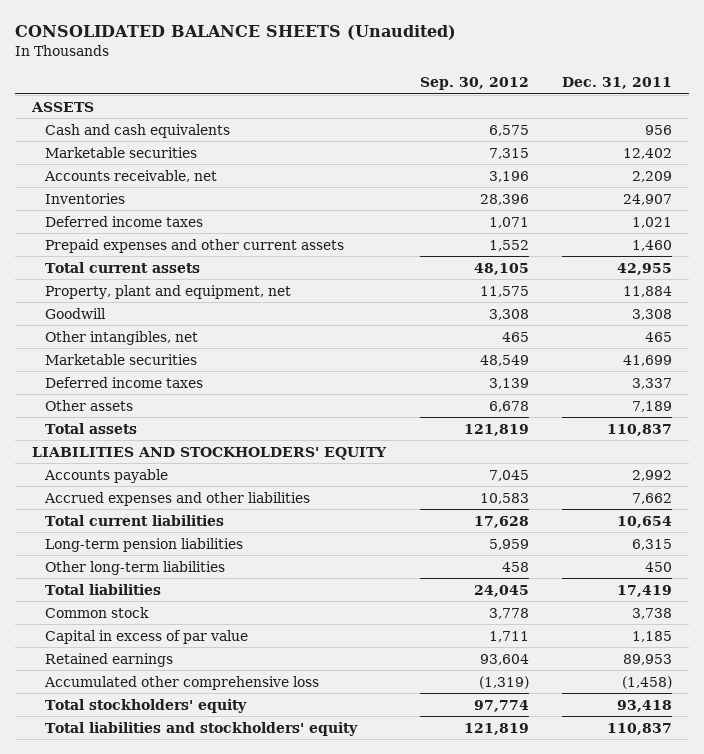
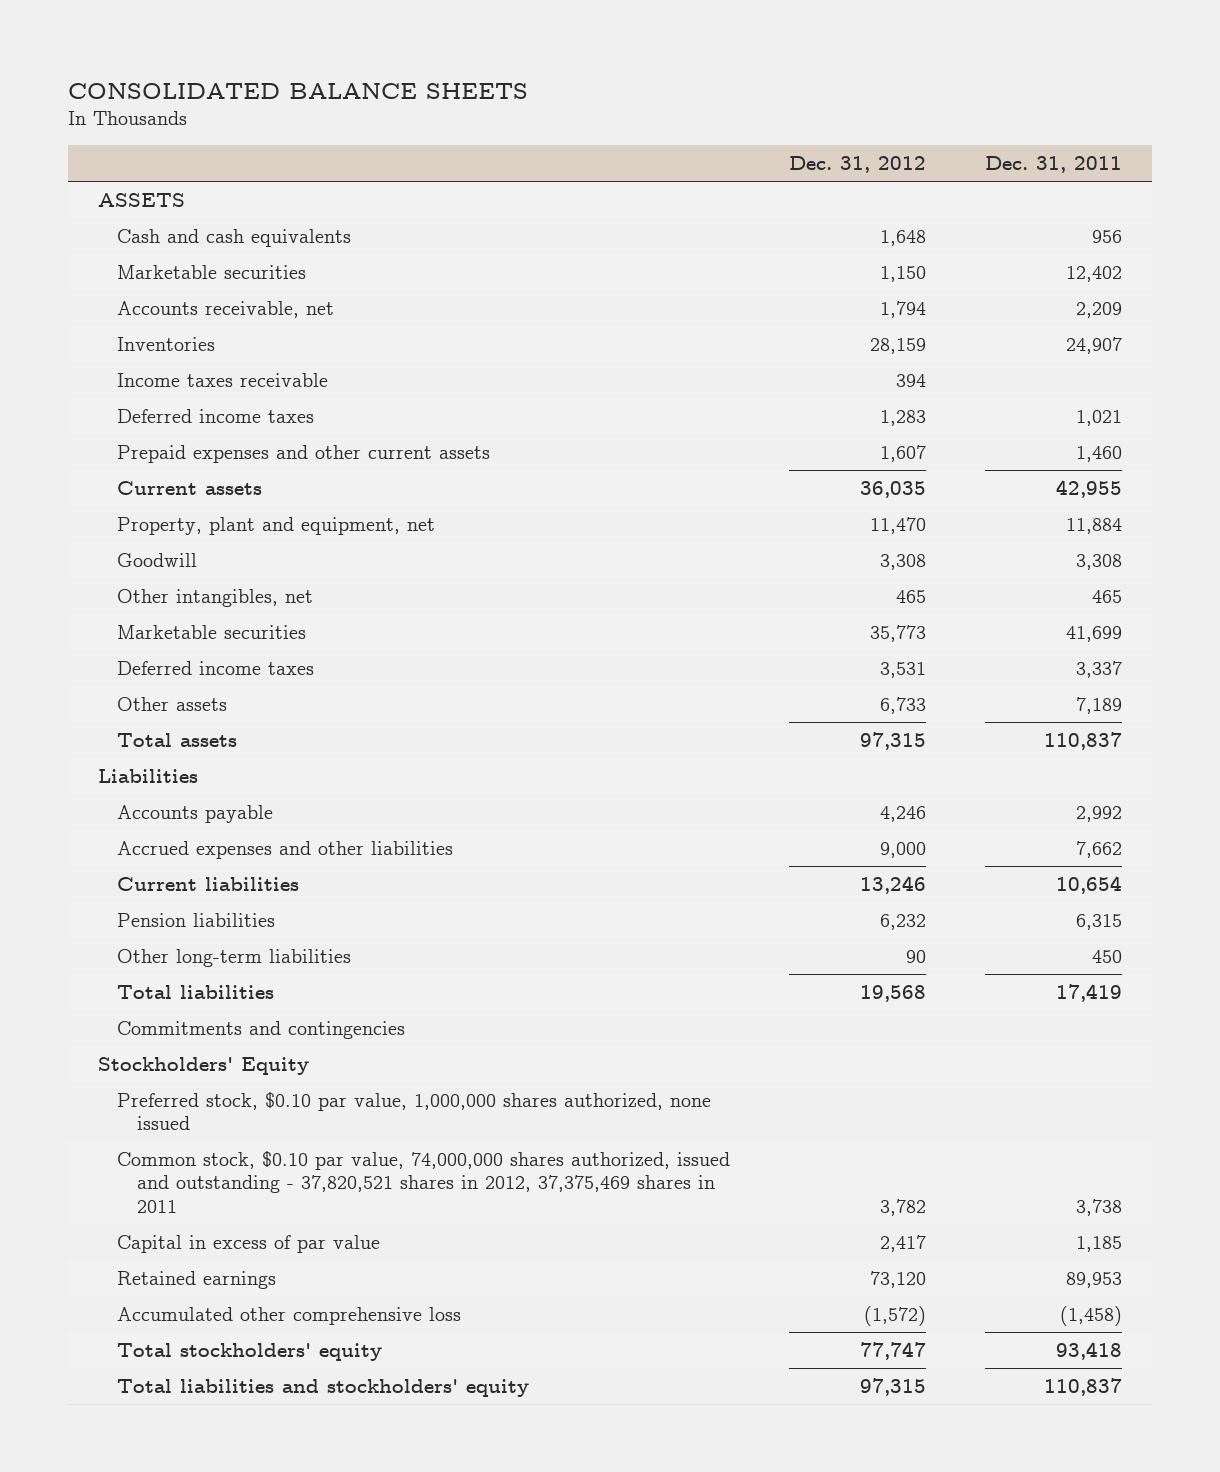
[15,25,457,41] CONSOLIDATED BALANCE SHEETS (Unaudited) -> [68,82,529,99] CONSOLIDATED BALANCE SHEETS
[419,77,529,91] Sep. 30, 2012 -> none
none -> [789,156,927,174] Dec. 31, 2012
none -> [117,372,329,387] Income taxes receivable
[45,261,201,273] Total current assets -> [117,480,263,495] Current assets
[32,446,388,460] LIABILITIES AND STOCKHOLDERS' EQUITY -> none
none -> [97,768,198,783] Liabilities
[45,514,225,526] Total current liabilities -> [117,876,300,891] Current liabilities
[45,537,244,552] Long-term pension liabilities -> [117,912,276,927] Pension liabilities
none -> [117,1020,406,1039] Commitments and contingencies
none -> [97,1056,309,1075] Stockholders' Equity
none -> [117,1091,712,1131] Preferred stock, $0.10 par value, 1,000,000 shares authorized, none issued
[45,606,150,618] Common stock -> [117,1150,731,1213] Common stock, $0.10 par value, 74,000,000 shares authorized, issued and outstanding - 37,820,521 shares in 2012, 37,375,469 shares in 2011

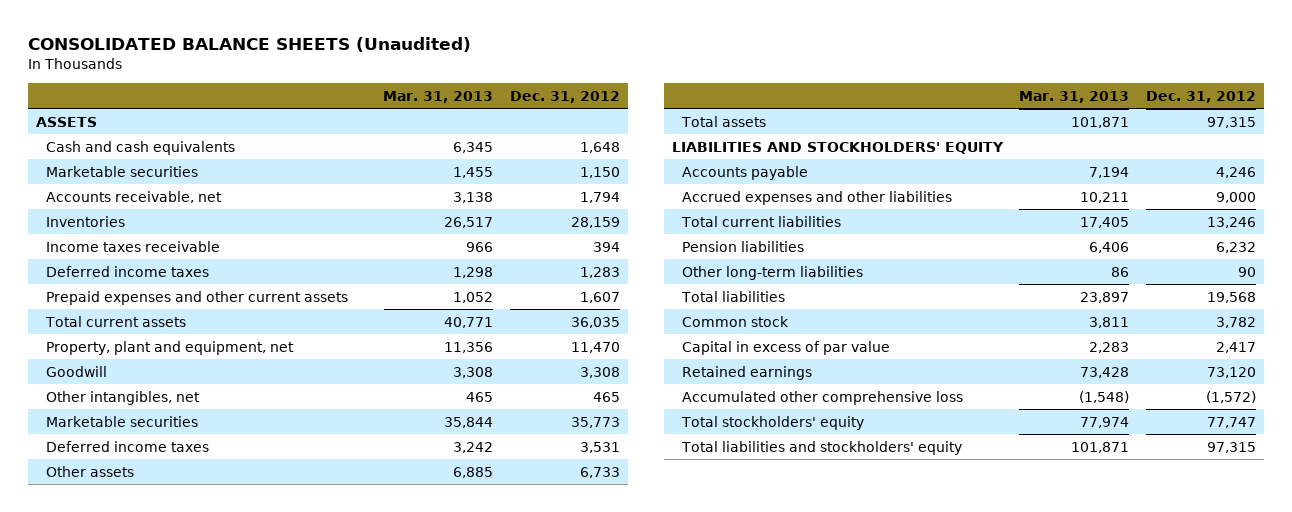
[68,82,529,99] CONSOLIDATED BALANCE SHEETS -> [27,36,471,52] CONSOLIDATED BALANCE SHEETS (Unaudited)
[985,156,1123,174] Dec. 31, 2011 -> none
none -> [383,91,494,104] Mar. 31, 2013
[117,480,263,495] Current assets -> [45,315,187,327] Total current assets
[97,768,198,783] Liabilities -> none
none -> [672,141,1005,154] LIABILITIES AND STOCKHOLDERS' EQUITY
[117,876,300,891] Current liabilities -> [681,215,842,227] Total current liabilities
[117,1020,406,1039] Commitments and contingencies -> none
[97,1056,309,1075] Stockholders' Equity -> none
[117,1091,712,1131] Preferred stock, $0.10 par value, 1,000,000 shares authorized, none issued -> none
[117,1150,731,1213] Common stock, $0.10 par value, 74,000,000 shares authorized, issued and outstanding - 37,820,521 shares in 2012, 37,375,469 shares in 2011 -> [682,315,790,327] Common stock

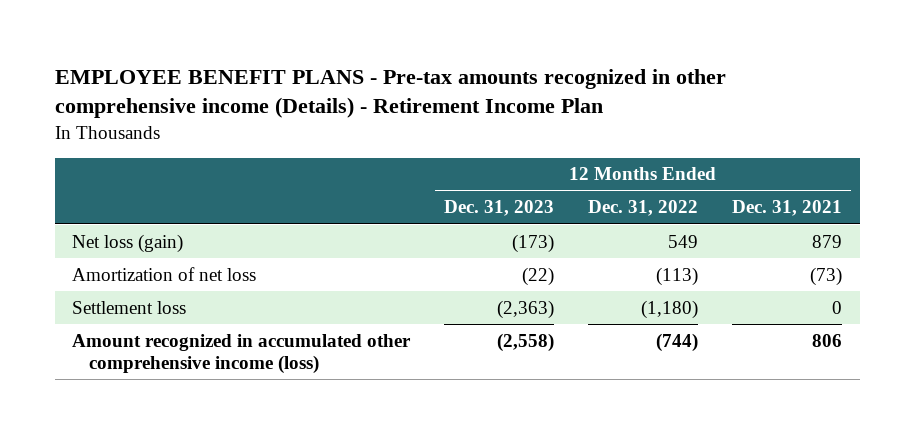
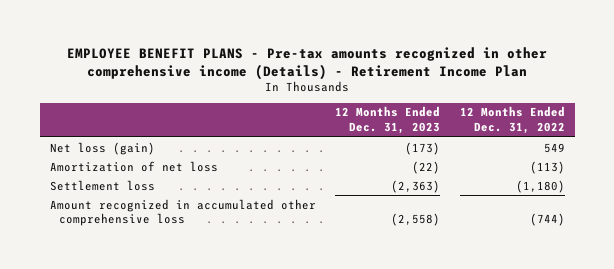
[732,200,843,217] Dec. 31, 2021 -> none
[71,333,411,374] Amount recognized in accumulated other comprehensive income (loss) -> [49,198,316,227] Amount recognized in accumulated other comprehensive loss

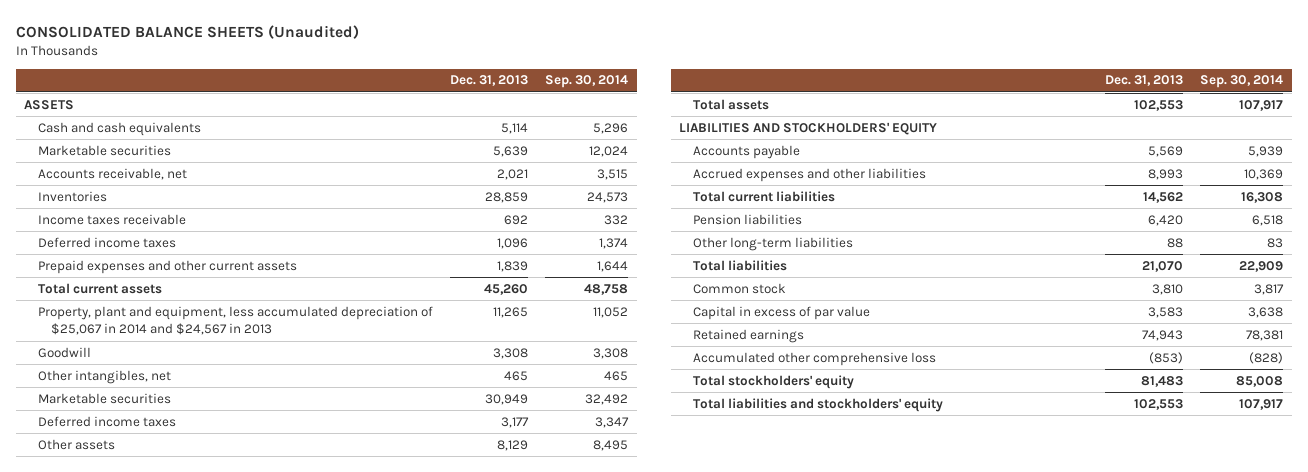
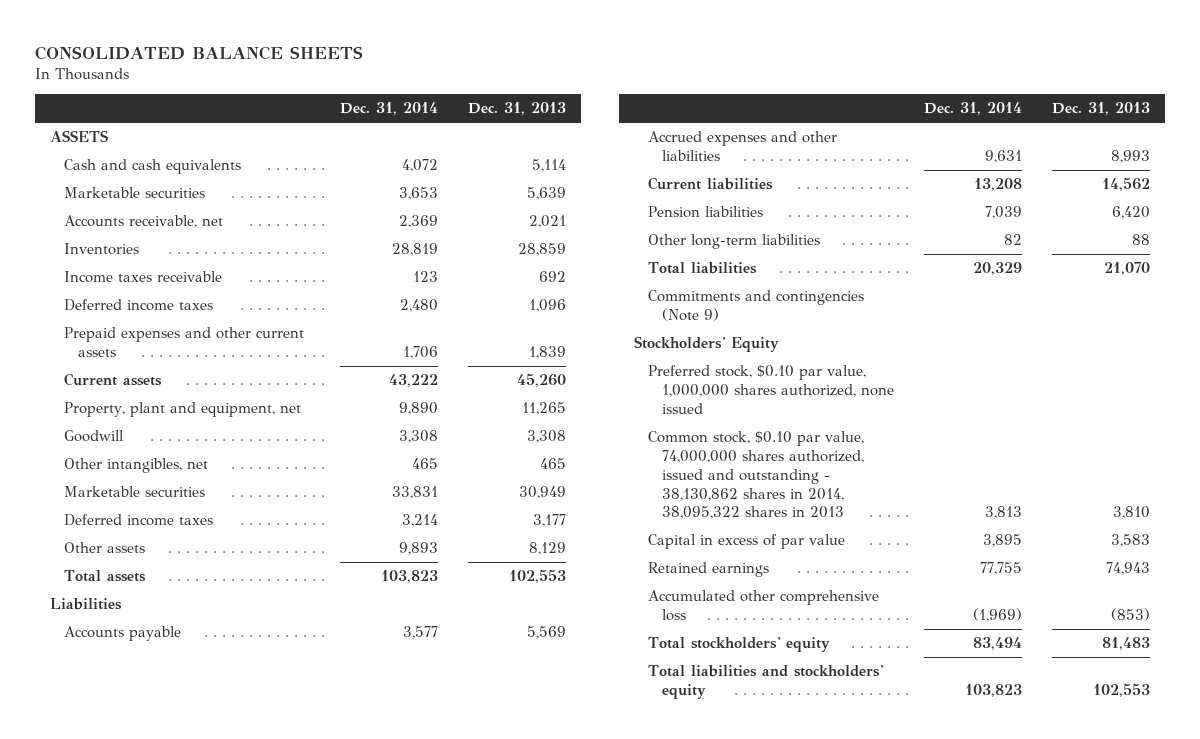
[15,24,359,39] CONSOLIDATED BALANCE SHEETS (Unaudited) -> [35,45,364,60] CONSOLIDATED BALANCE SHEETS
[545,75,629,89] Sep. 30, 2014 -> none
none -> [339,102,438,116] Dec. 31, 2014
[37,282,162,294] Total current assets -> [63,373,162,387] Current assets
[37,305,433,336] Property, plant and equipment, less accumulated depreciation of $25,067 in 2014 and $24,567 in 2013 -> [63,402,301,418] Property, plant and equipment, net
[679,121,938,135] LIABILITIES AND STOCKHOLDERS' EQUITY -> none
none -> [50,598,123,611] Liabilities
[692,190,835,202] Total current liabilities -> [647,177,773,191] Current liabilities
none -> [647,290,864,322] Commitments and contingencies (Note 9)
none -> [633,336,779,353] Stockholders' Equity
none -> [647,365,894,414] Preferred stock, $0.10 par value, 1,000,000 shares authorized, none issued
[692,282,786,294] Common stock -> [647,431,864,520] Common stock, $0.10 par value, 74,000,000 shares authorized, issued and outstanding - 38,130,862 shares in 2014, 38,095,322 shares in 2013

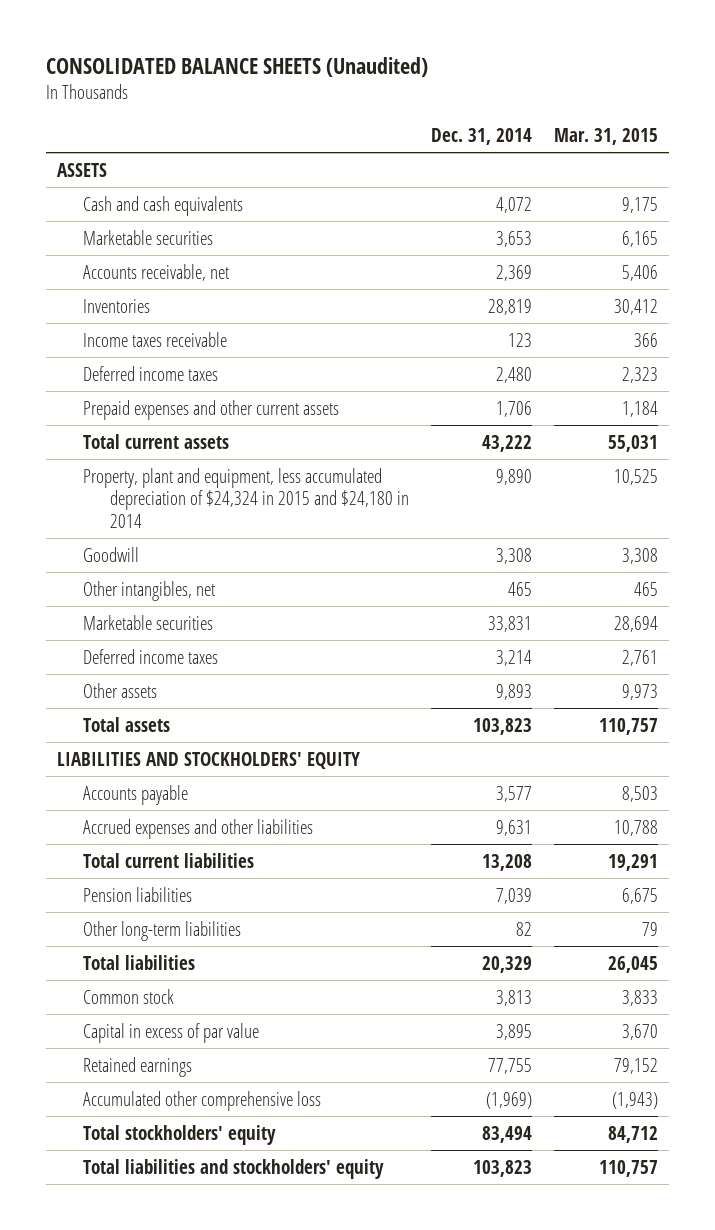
[35,45,364,60] CONSOLIDATED BALANCE SHEETS -> [45,57,428,78] CONSOLIDATED BALANCE SHEETS (Unaudited)
[467,102,566,116] Dec. 31, 2013 -> none
none -> [554,127,659,145] Mar. 31, 2015
[63,373,162,387] Current assets -> [83,433,230,449] Total current assets
[63,402,301,418] Property, plant and equipment, net -> [83,467,409,528] Property, plant and equipment, less accumulated depreciation of $24,324 in 2015 and $24,180 in 2014
[50,598,123,611] Liabilities -> none
none -> [56,751,360,769] LIABILITIES AND STOCKHOLDERS' EQUITY
[647,177,773,191] Current liabilities -> [83,852,255,868] Total current liabilities
[647,290,864,322] Commitments and contingencies (Note 9) -> none
[633,336,779,353] Stockholders' Equity -> none
[647,365,894,414] Preferred stock, $0.10 par value, 1,000,000 shares authorized, none issued -> none
[647,431,864,520] Common stock, $0.10 par value, 74,000,000 shares authorized, issued and outstanding - 38,130,862 shares in 2014, 38,095,322 shares in 2013 -> [83,988,175,1004] Common stock

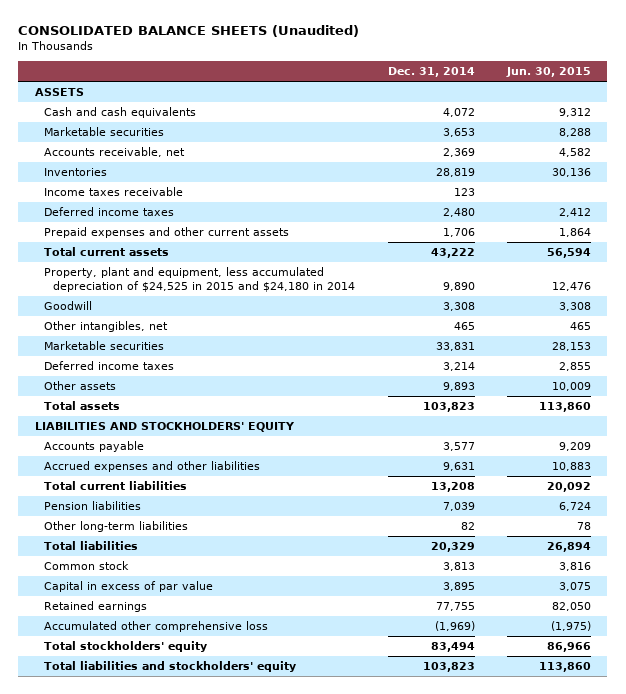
[554,127,659,145] Mar. 31, 2015 -> none
none -> [506,67,592,78] Jun. 30, 2015
[83,467,409,528] Property, plant and equipment, less accumulated depreciation of $24,324 in 2015 and $24,180 in 2014 -> [43,267,356,292] Property, plant and equipment, less accumulated depreciation of $24,525 in 2015 and $24,180 in 2014

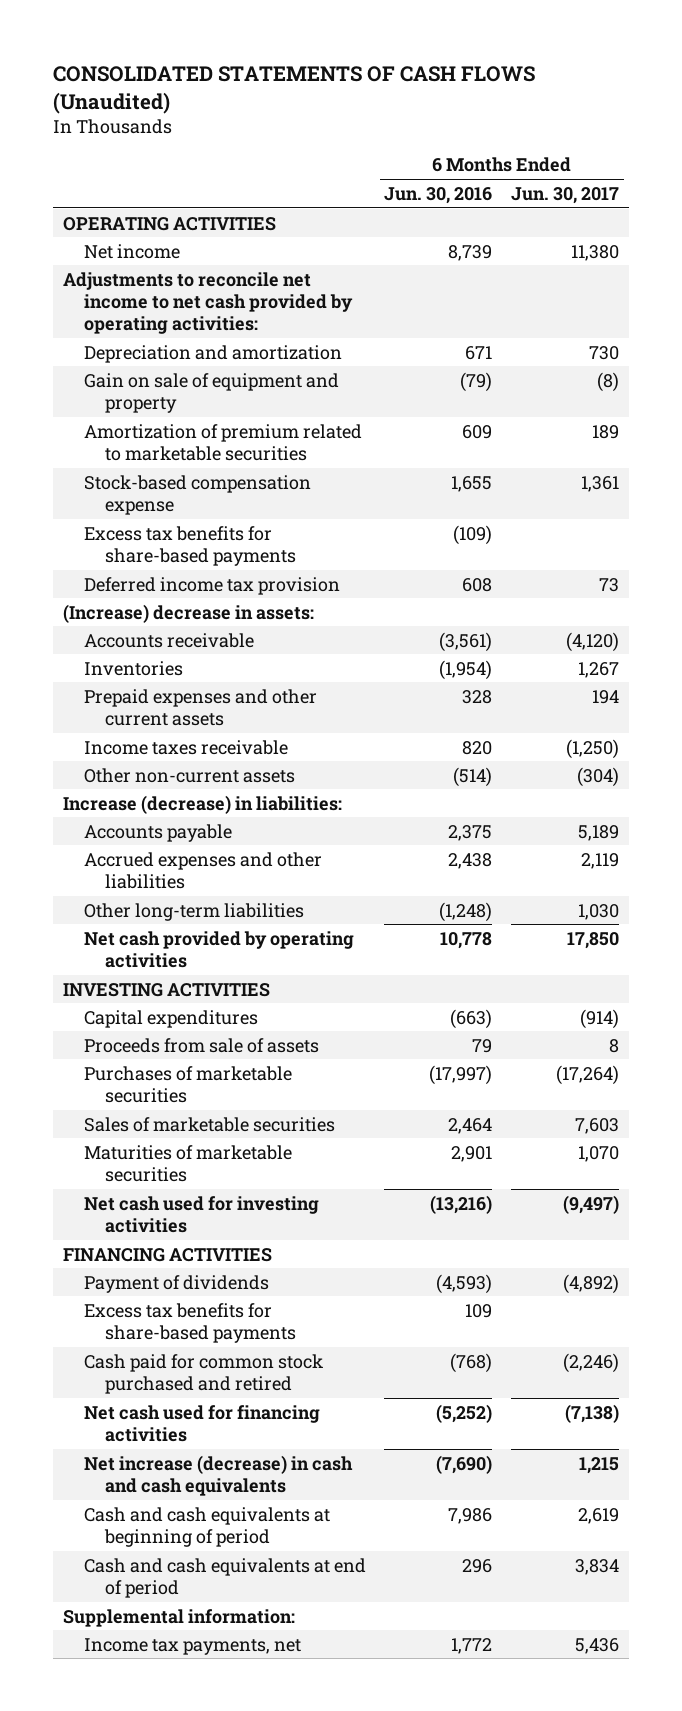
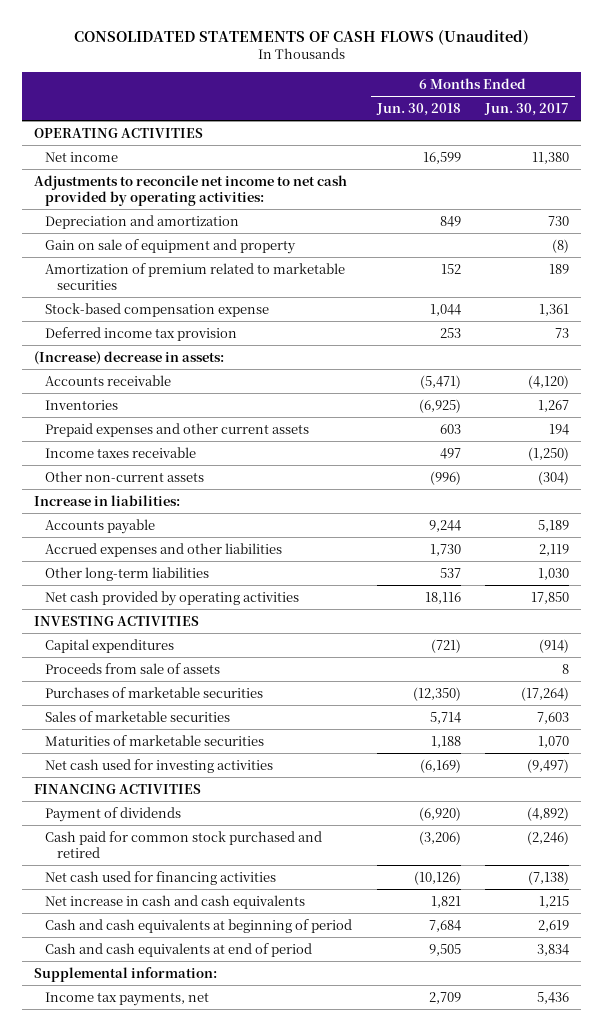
[384,186,493,204] Jun. 30, 2016 -> none
none -> [375,102,461,116] Jun. 30, 2018
[83,525,296,566] Excess tax benefits for share-based payments -> none
[62,794,342,814] Increase (decrease) in liabilities: -> [34,494,181,506] Increase in liabilities:
[83,1302,296,1343] Excess tax benefits for share-based payments -> none
[83,1454,353,1496] Net increase (decrease) in cash and cash equivalents -> [45,894,306,909] Net increase in cash and cash equivalents

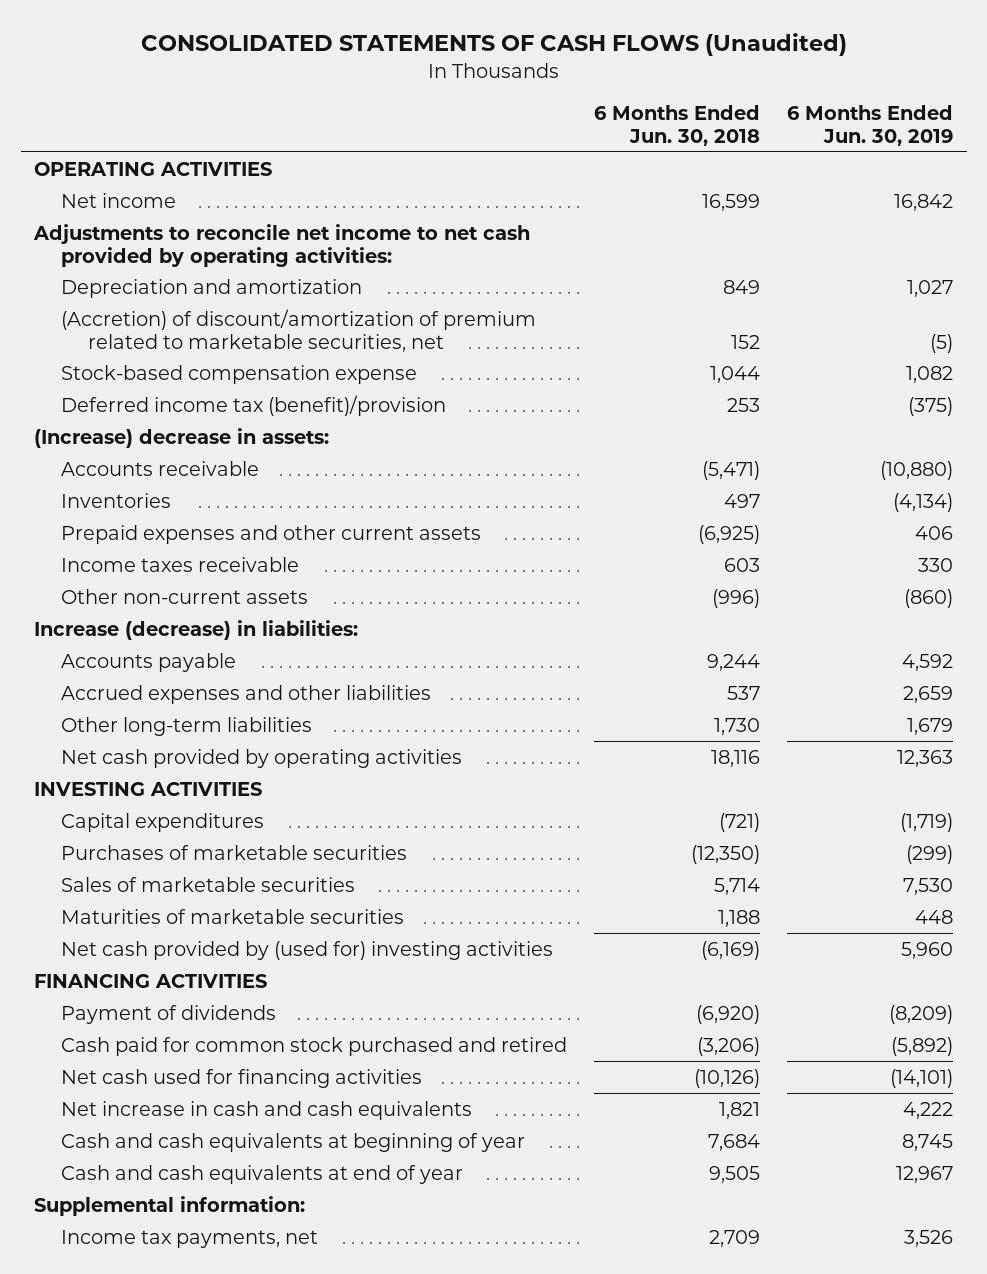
[484,102,570,116] Jun. 30, 2017 -> none
none -> [787,104,954,146] 6 Months Ended Jun. 30, 2019
[45,238,297,254] Gain on sale of equipment and property -> none
[45,262,346,290] Amortization of premium related to marketable securities -> [60,308,536,352] (Accretion) of discount/amortization of premium related to marketable securities, net
[45,326,238,341] Deferred income tax provision -> [60,394,446,416] Deferred income tax (benefit)/provision
[418,398,461,413] (6,925) -> [724,493,761,508] 497
[439,423,461,434] 603 -> [698,524,761,544] (6,925)
[439,447,461,459] 497 -> [724,557,761,572] 603
[34,494,181,506] Increase in liabilities: -> [34,619,359,640] Increase (decrease) in liabilities:
[429,543,461,556] 1,730 -> [727,685,761,700] 537
[439,567,461,578] 537 -> [714,717,761,735] 1,730
[45,662,221,674] Proceeds from sale of assets -> none
[45,758,274,773] Net cash used for investing activities -> [60,940,553,960] Net cash provided by (used for) investing activities
[45,918,353,933] Cash and cash equivalents at beginning of period -> [60,1132,525,1152] Cash and cash equivalents at beginning of year
[45,942,313,957] Cash and cash equivalents at end of period -> [60,1164,463,1184] Cash and cash equivalents at end of year

